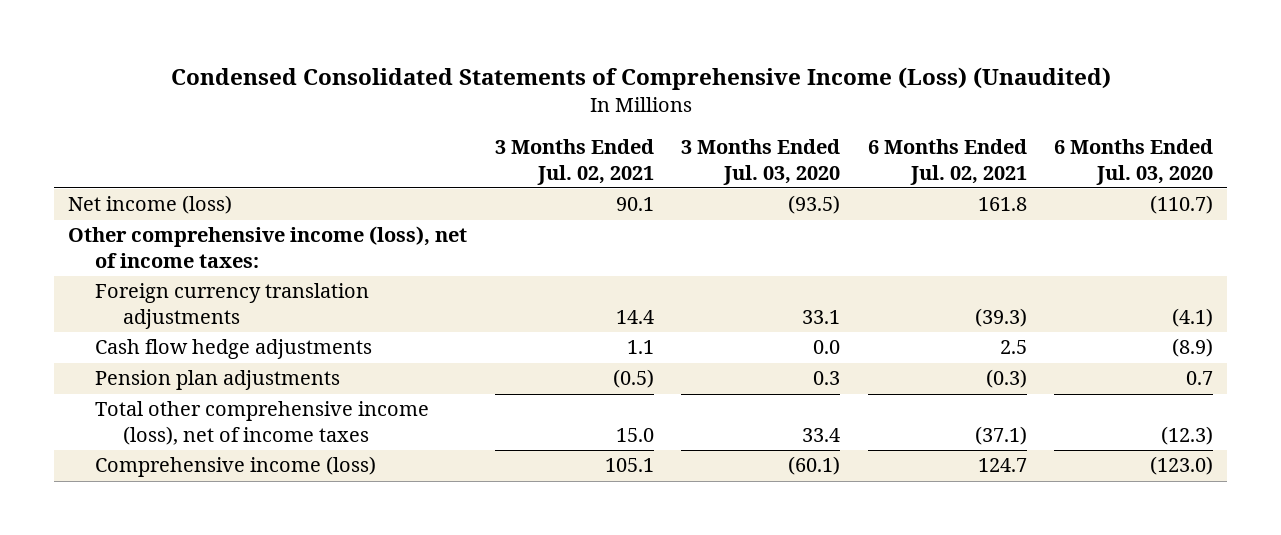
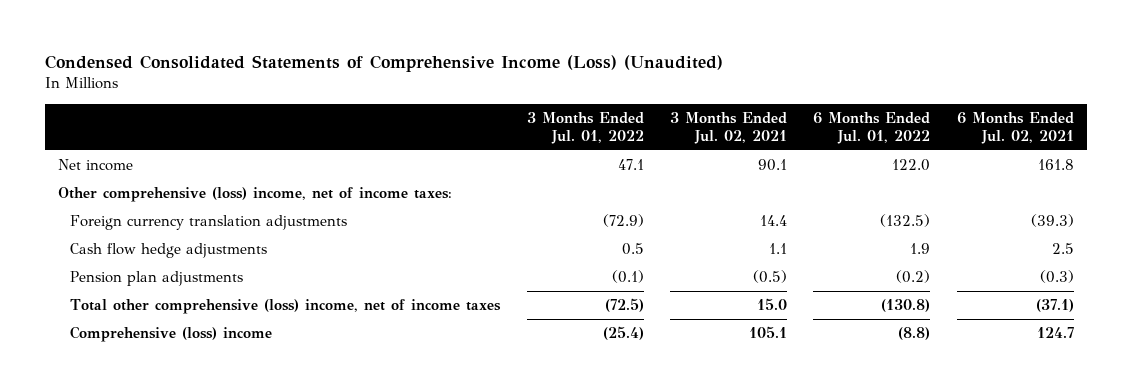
[681,138,841,185] 3 Months Ended Jul. 03, 2020 -> none
[1054,138,1214,185] 6 Months Ended Jul. 03, 2020 -> none
none -> [526,111,644,145] 3 Months Ended Jul. 01, 2022
none -> [813,111,931,145] 6 Months Ended Jul. 01, 2022
[68,195,233,215] Net income (loss) -> [57,159,133,172] Net income
[68,226,468,268] Other comprehensive income (loss), net of income taxes: -> [57,187,452,203] Other comprehensive (loss) income, net of income taxes:
[95,401,430,445] Total other comprehensive income (loss), net of income taxes -> [70,299,502,315] Total other comprehensive (loss) income, net of income taxes
[95,456,377,478] Comprehensive income (loss) -> [70,326,273,343] Comprehensive (loss) income

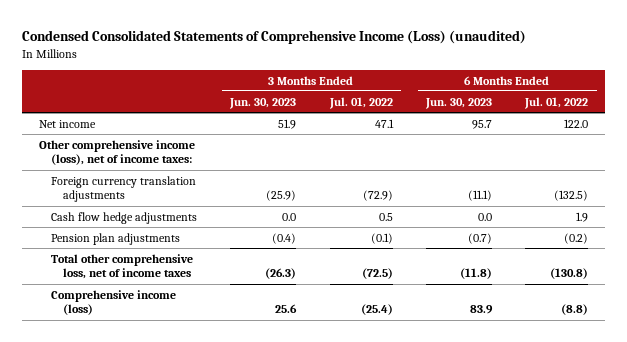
[44,55,723,73] Condensed Consolidated Statements of Comprehensive Income (Loss) (Unaudited) -> [22,30,527,45] Condensed Consolidated Statements of Comprehensive Income (Loss) (unaudited)
[670,111,788,145] 3 Months Ended Jul. 02, 2021 -> none
[956,111,1074,145] 6 Months Ended Jul. 02, 2021 -> none
none -> [229,97,297,109] Jun. 30, 2023
none -> [424,97,492,109] Jun. 30, 2023
[57,187,452,203] Other comprehensive (loss) income, net of income taxes: -> [38,139,195,166] Other comprehensive income (loss), net of income taxes:
[70,299,502,315] Total other comprehensive (loss) income, net of income taxes -> [50,253,193,280] Total other comprehensive loss, net of income taxes
[70,326,273,343] Comprehensive (loss) income -> [50,289,176,316] Comprehensive income (loss)

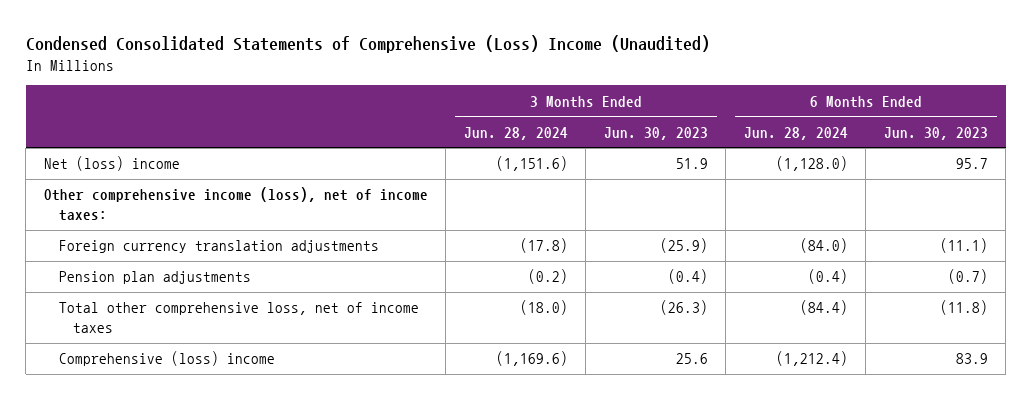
[22,30,527,45] Condensed Consolidated Statements of Comprehensive Income (Loss) (unaudited) -> [25,35,710,54] Condensed Consolidated Statements of Comprehensive (Loss) Income (Unaudited)
[328,96,393,109] Jul. 01, 2022 -> none
[524,96,589,109] Jul. 01, 2022 -> none
none -> [463,126,568,140] Jun. 28, 2024
none -> [743,126,848,140] Jun. 28, 2024
[38,119,96,128] Net income -> [43,156,180,172] Net (loss) income
[50,211,197,224] Cash flow hedge adjustments -> none
[50,289,176,316] Comprehensive income (loss) -> [58,351,275,367] Comprehensive (loss) income

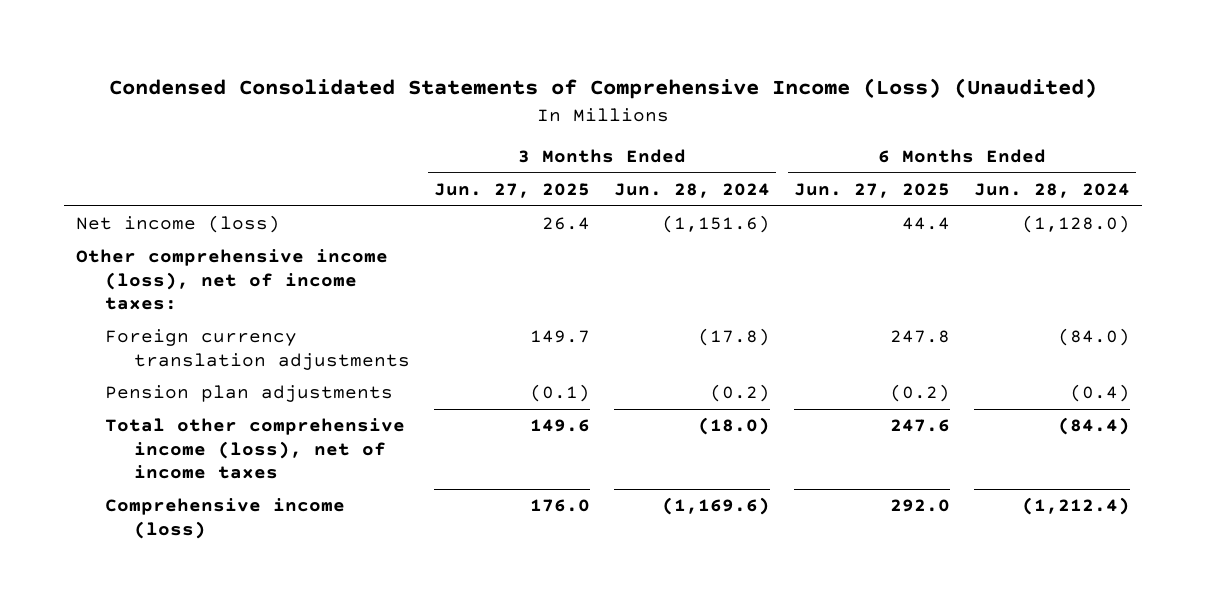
[25,35,710,54] Condensed Consolidated Statements of Comprehensive (Loss) Income (Unaudited) -> [109,78,1098,100] Condensed Consolidated Statements of Comprehensive Income (Loss) (Unaudited)
[603,126,708,140] Jun. 30, 2023 -> none
[883,126,988,140] Jun. 30, 2023 -> none
none -> [433,183,590,199] Jun. 27, 2025
none -> [793,183,950,199] Jun. 27, 2025
[43,156,180,172] Net (loss) income -> [75,215,280,234] Net income (loss)
[58,302,419,334] Total other comprehensive loss, net of income taxes -> [104,418,405,480] Total other comprehensive income (loss), net of income taxes
[58,351,275,367] Comprehensive (loss) income -> [104,498,345,539] Comprehensive income (loss)

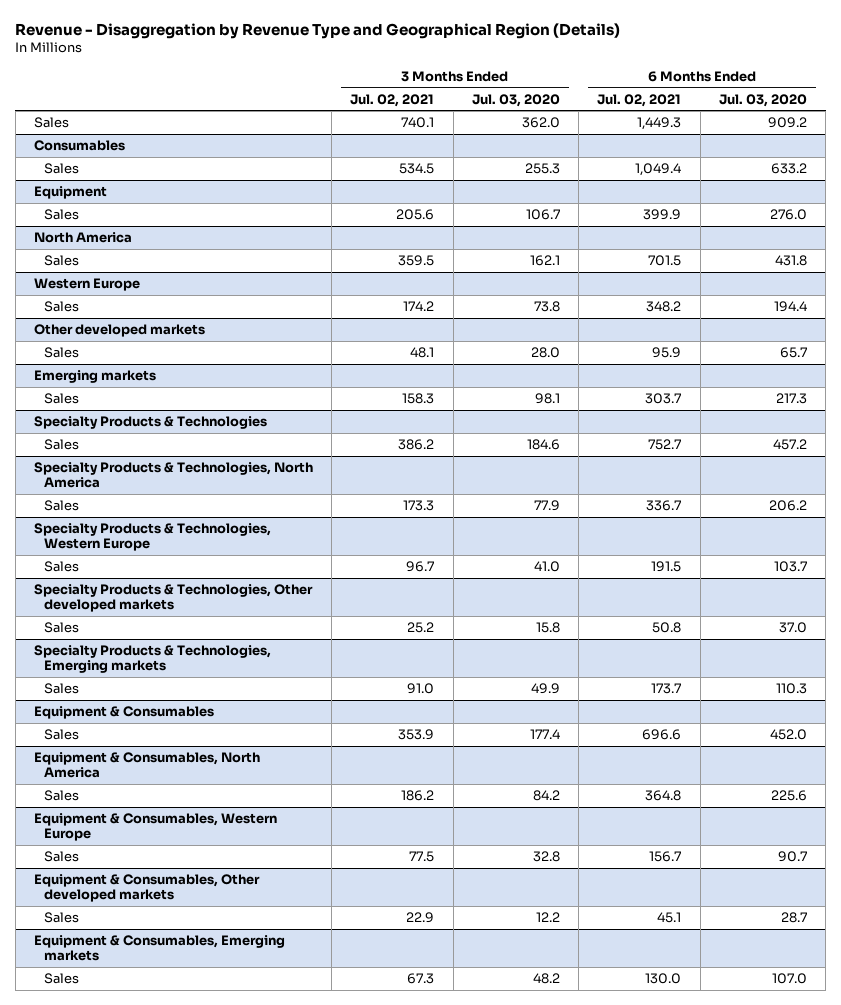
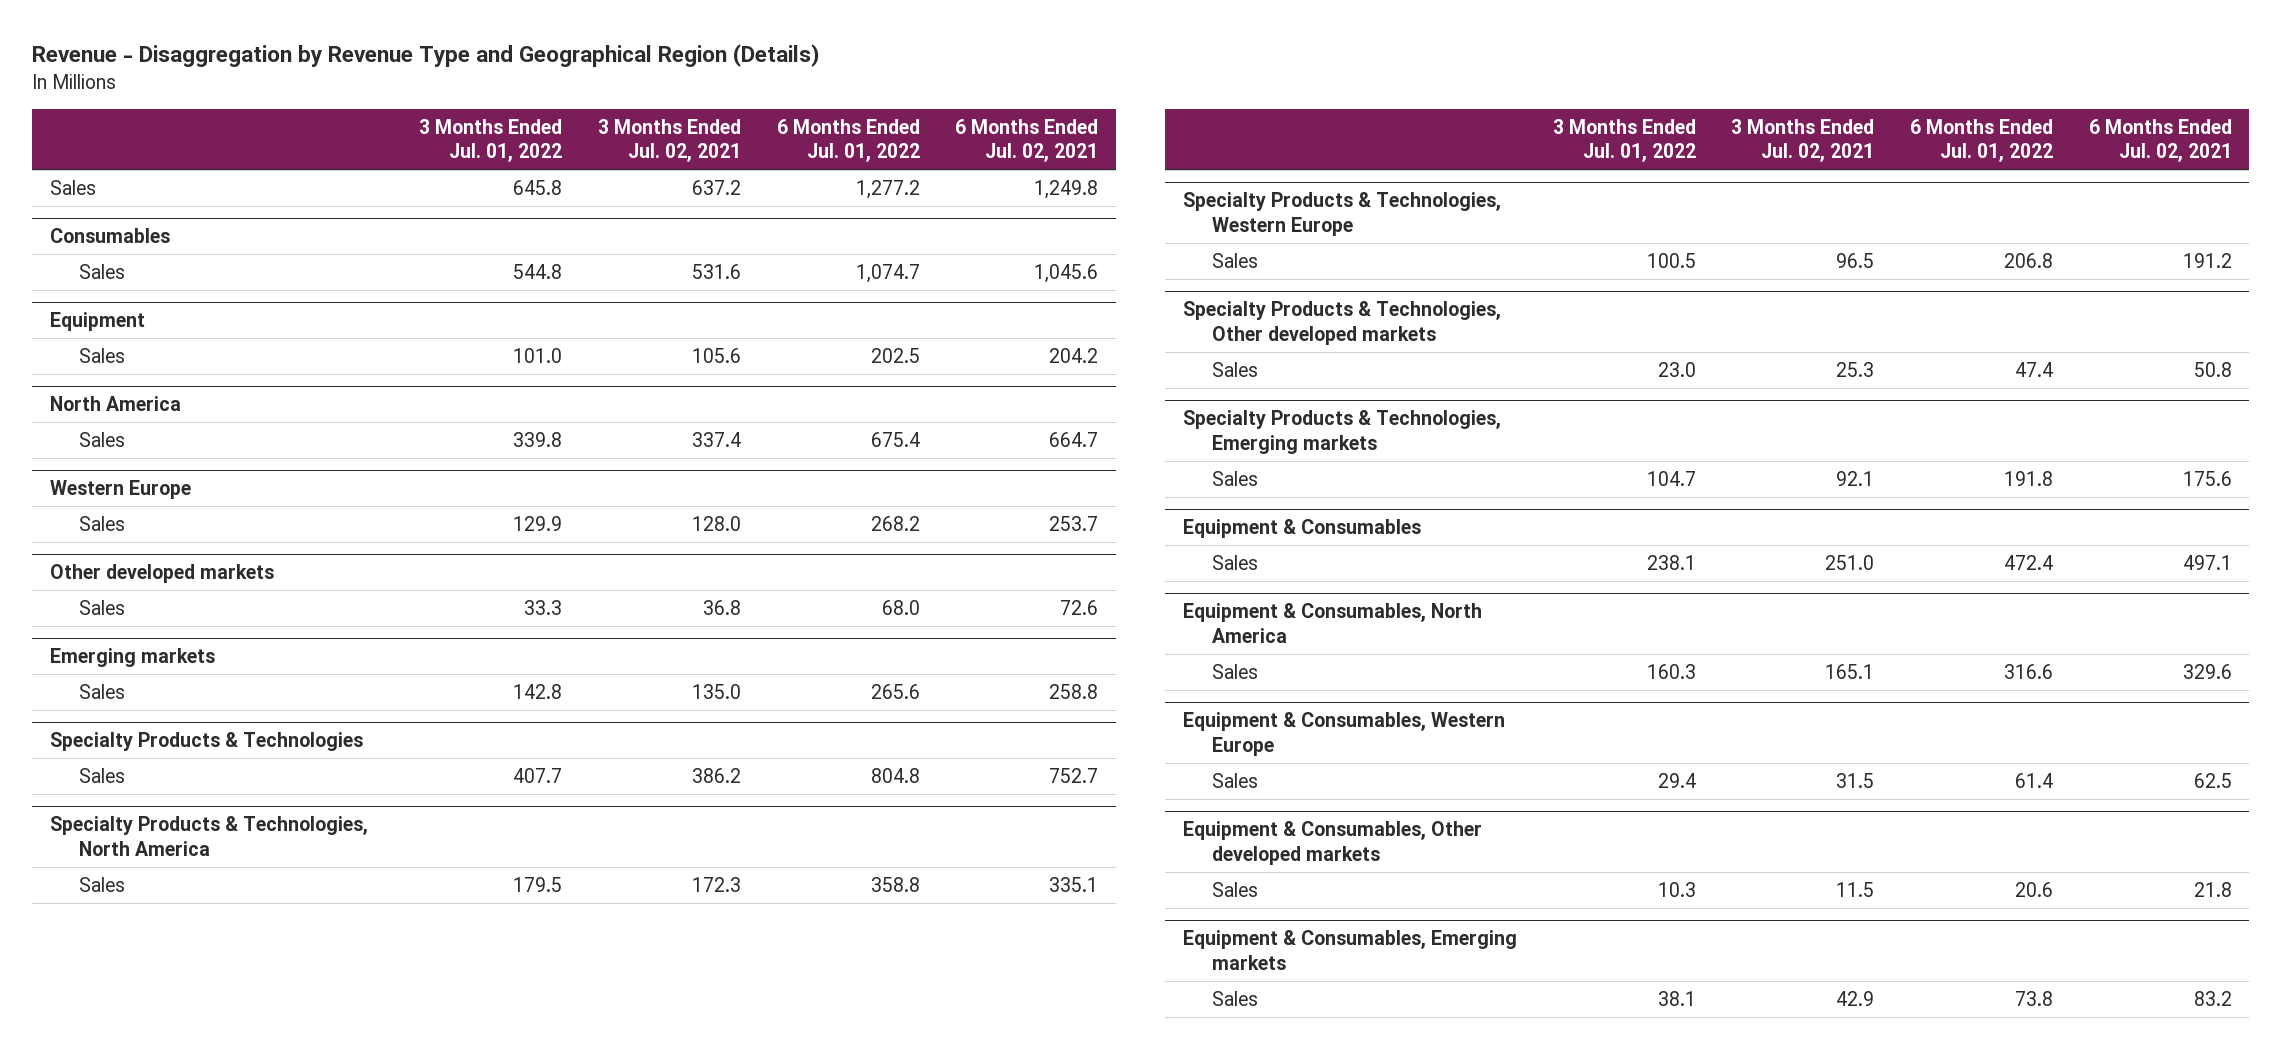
[471,93,560,107] Jul. 03, 2020 -> none
[718,93,807,107] Jul. 03, 2020 -> none
none -> [419,118,563,162] 3 Months Ended Jul. 01, 2022
none -> [776,118,920,162] 6 Months Ended Jul. 01, 2022
[401,116,435,128] 740.1 -> [691,180,741,196] 637.2
[637,116,682,130] 1,449.3 -> [1034,180,1099,200] 1,249.8
[399,162,435,174] 534.5 -> [691,264,741,280] 531.6
[635,162,682,176] 1,049.4 -> [1034,264,1099,284] 1,045.6
[396,208,435,220] 205.6 -> [691,348,741,364] 105.6
[643,208,682,220] 399.9 -> [1049,348,1099,364] 204.2
[398,254,435,266] 359.5 -> [691,432,741,448] 337.4
[648,254,682,266] 701.5 -> [1049,432,1099,448] 664.7
[403,300,435,311] 174.2 -> [691,516,741,532] 128.0
[646,300,682,312] 348.2 -> [1049,516,1099,532] 253.7
[410,346,435,358] 48.1 -> [702,600,741,616] 36.8
[652,346,682,358] 95.9 -> [1060,600,1099,616] 72.6
[402,392,435,404] 158.3 -> [691,684,741,700] 135.0
[645,392,682,404] 303.7 -> [1049,684,1099,700] 258.8
[403,499,435,511] 173.3 -> [691,877,741,893] 172.3
[646,499,682,511] 336.7 -> [1049,877,1099,893] 335.1
[406,560,435,572] 96.7 -> [1836,253,1875,269] 96.5
[651,560,682,572] 191.5 -> [2182,253,2232,269] 191.2
[407,621,435,633] 25.2 -> [1836,362,1875,378] 25.3
[407,682,435,694] 91.0 -> [1836,471,1875,487] 92.1
[651,682,682,694] 173.7 -> [2182,471,2232,487] 175.6
[398,728,435,740] 353.9 -> [1825,555,1875,571] 251.0
[642,728,682,740] 696.6 -> [2182,555,2232,571] 497.1
[401,789,435,801] 186.2 -> [1825,664,1875,680] 165.1
[645,789,682,801] 364.8 -> [2182,664,2232,680] 329.6
[409,850,435,862] 77.5 -> [1836,773,1875,789] 31.5
[649,850,682,862] 156.7 -> [2193,773,2232,789] 62.5
[406,911,435,923] 22.9 -> [1836,882,1875,898] 11.5
[657,911,682,923] 45.1 -> [2193,882,2232,898] 21.8
[407,972,435,984] 67.3 -> [1836,991,1875,1007] 42.9
[645,972,682,984] 130.0 -> [2193,991,2232,1007] 83.2

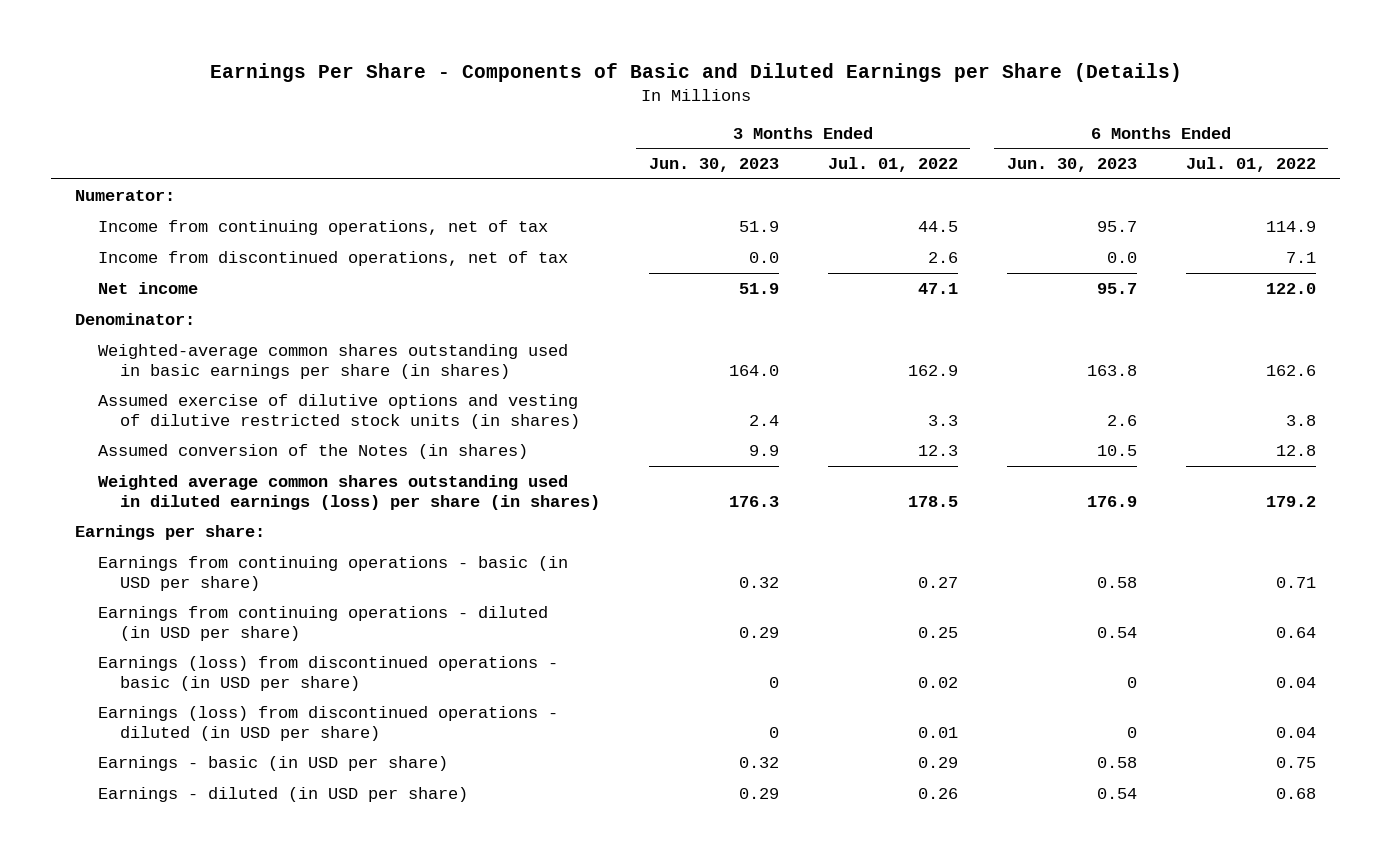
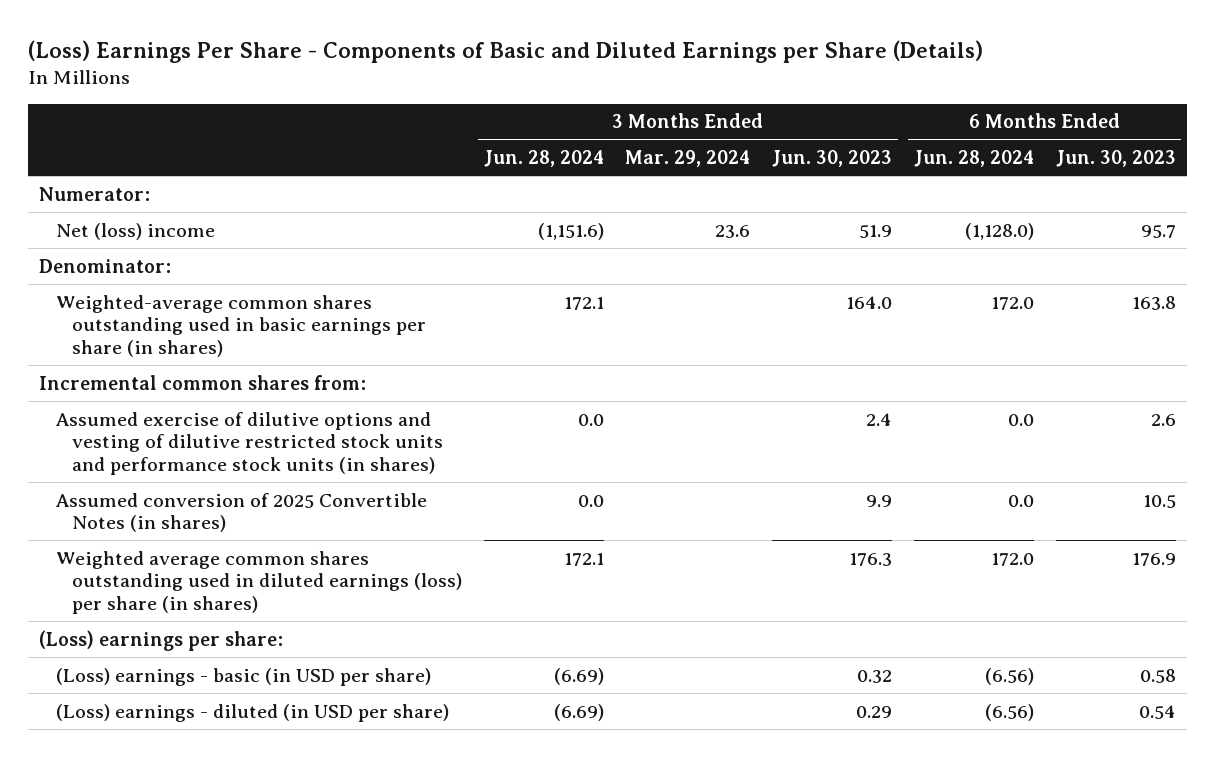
[209,62,1182,82] Earnings Per Share - Components of Basic and Diluted Earnings per Share (Details) -> [28,40,984,64] (Loss) Earnings Per Share - Components of Basic and Diluted Earnings per Share (Details)
[827,157,958,173] Jul. 01, 2022 -> none
[1185,157,1316,173] Jul. 01, 2022 -> none
none -> [483,149,604,167] Jun. 28, 2024
none -> [625,149,751,167] Mar. 29, 2024
none -> [913,149,1034,167] Jun. 28, 2024
[97,219,548,235] Income from continuing operations, net of tax -> none
[97,250,568,266] Income from discontinued operations, net of tax -> none
[97,281,198,294] Net income -> [55,222,215,240] Net (loss) income
none -> [39,374,367,390] Incremental common shares from:
[97,393,580,429] Assumed exercise of dilutive options and vesting of dilutive restricted stock units (in shares) -> [55,411,443,476] Assumed exercise of dilutive options and vesting of dilutive restricted stock units and performance stock units (in shares)
[97,443,528,459] Assumed conversion of the Notes (in shares) -> [55,492,427,533] Assumed conversion of 2025 Convertible Notes (in shares)
[97,555,568,591] Earnings from continuing operations - basic (in USD per share) -> none
[97,605,548,641] Earnings from continuing operations - diluted (in USD per share) -> none
[97,655,558,691] Earnings (loss) from discontinued operations - basic (in USD per share) -> none
[97,705,558,741] Earnings (loss) from discontinued operations - diluted (in USD per share) -> none
[75,524,266,540] Earnings per share: -> [39,629,284,651] (Loss) earnings per share:
[97,755,448,771] Earnings - basic (in USD per share) -> [55,667,431,686] (Loss) earnings - basic (in USD per share)
[97,786,468,802] Earnings - diluted (in USD per share) -> [55,703,449,722] (Loss) earnings - diluted (in USD per share)

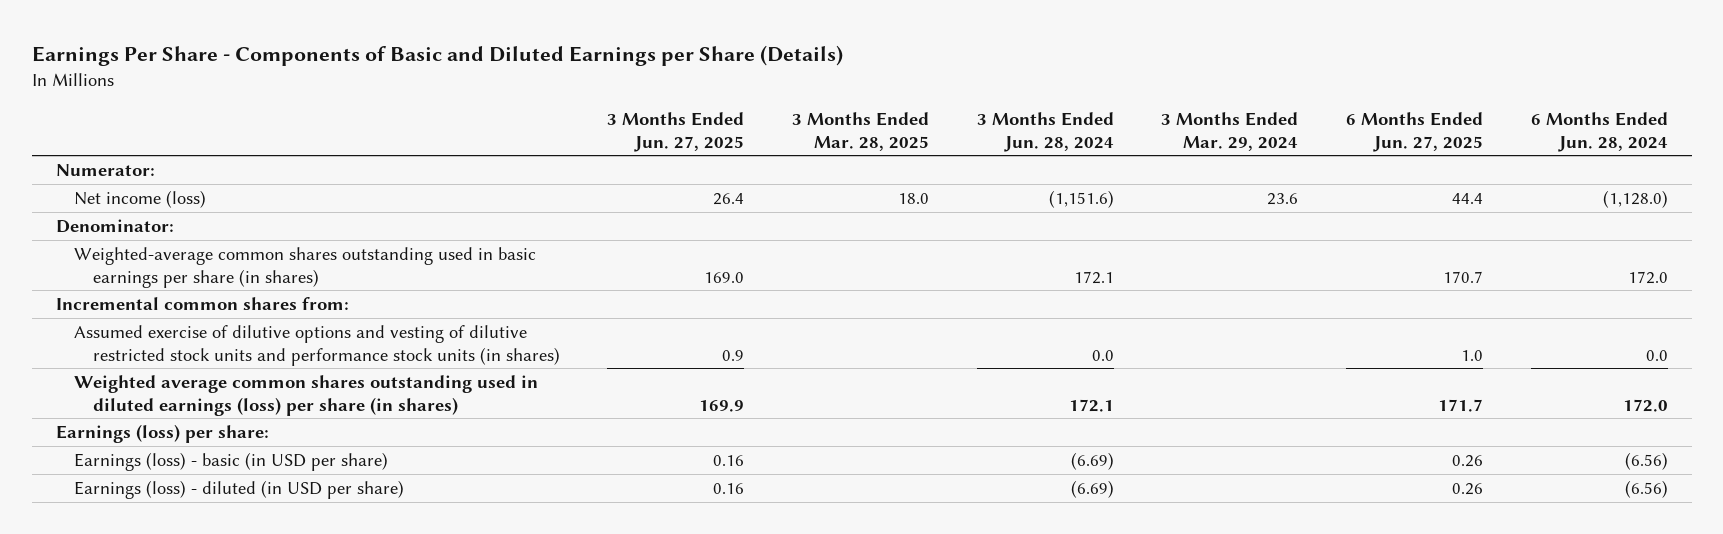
[28,40,984,64] (Loss) Earnings Per Share - Components of Basic and Diluted Earnings per Share (Details) -> [31,44,843,66] Earnings Per Share - Components of Basic and Diluted Earnings per Share (Details)
[772,149,893,167] Jun. 30, 2023 -> none
[1055,149,1176,167] Jun. 30, 2023 -> none
none -> [607,111,745,152] 3 Months Ended Jun. 27, 2025
none -> [792,111,930,151] 3 Months Ended Mar. 28, 2025
none -> [1346,111,1484,152] 6 Months Ended Jun. 27, 2025
[55,222,215,240] Net (loss) income -> [74,189,207,208] Net income (loss)
[55,492,427,533] Assumed conversion of 2025 Convertible Notes (in shares) -> none
[39,629,284,651] (Loss) earnings per share: -> [55,423,269,443] Earnings (loss) per share:
[55,667,431,686] (Loss) earnings - basic (in USD per share) -> [74,451,389,471] Earnings (loss) - basic (in USD per share)
[55,703,449,722] (Loss) earnings - diluted (in USD per share) -> [74,479,405,499] Earnings (loss) - diluted (in USD per share)

